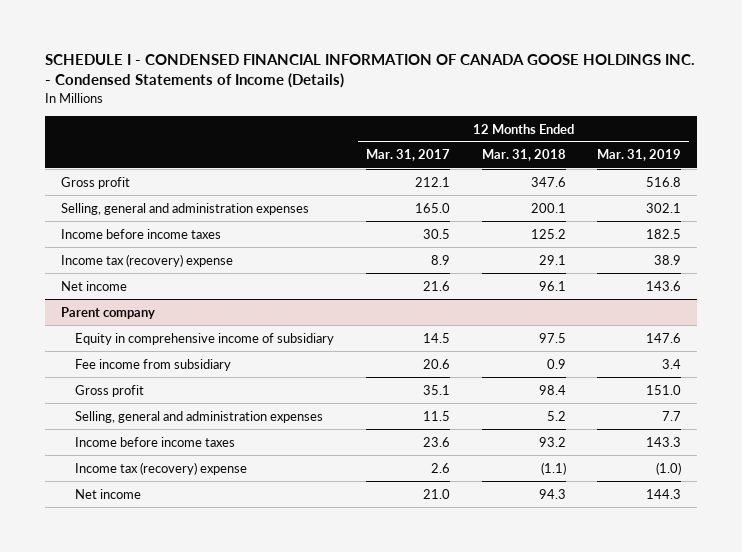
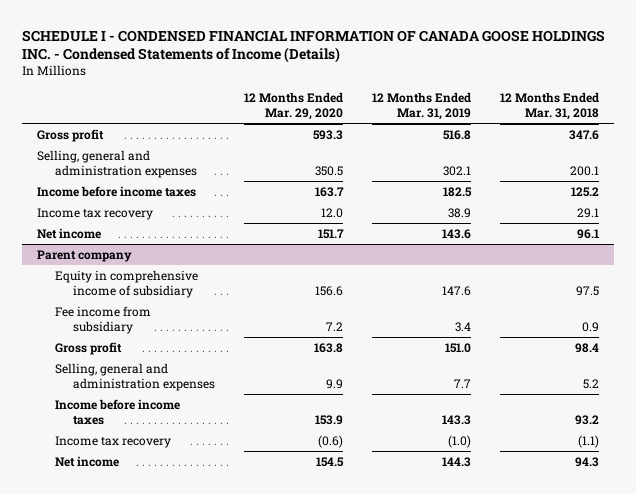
[366,149,451,162] Mar. 31, 2017 -> none
none -> [243,91,343,121] 12 Months Ended Mar. 29, 2020
[60,253,233,267] Income tax (recovery) expense -> [36,207,153,220] Income tax recovery
[75,461,248,475] Income tax (recovery) expense -> [54,435,171,448] Income tax recovery

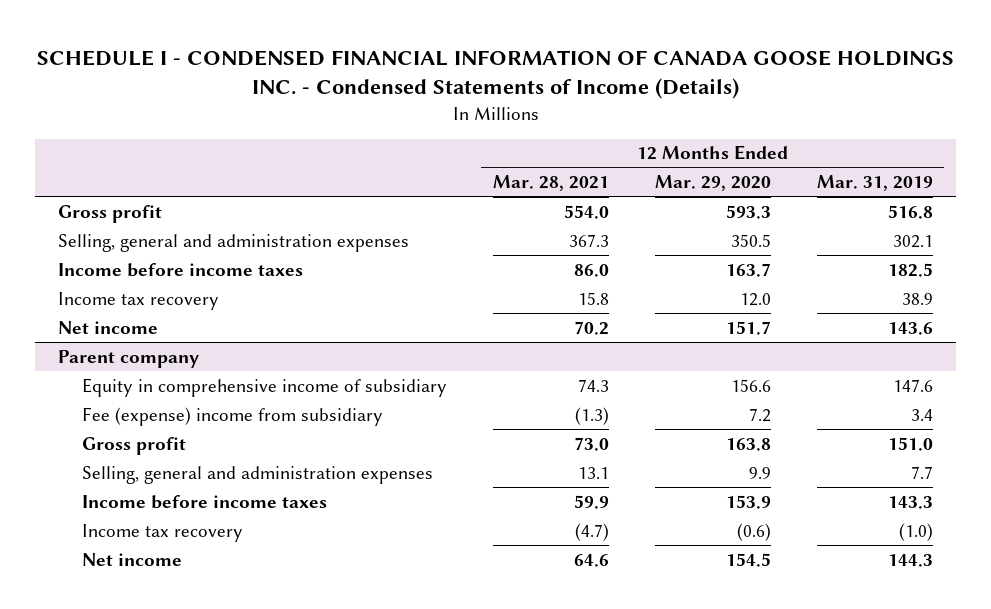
[500,91,600,121] 12 Months Ended Mar. 31, 2018 -> none
none -> [492,175,609,192] Mar. 28, 2021
[54,305,151,334] Fee income from subsidiary -> [82,406,384,426] Fee (expense) income from subsidiary

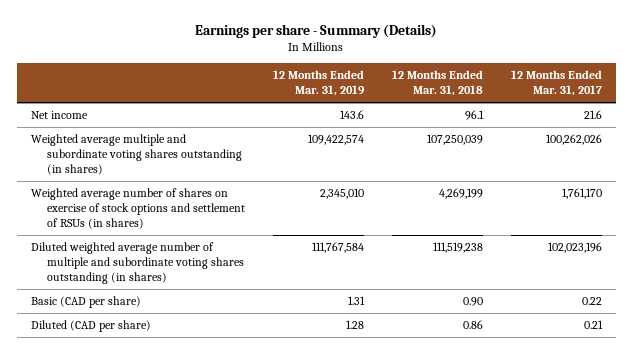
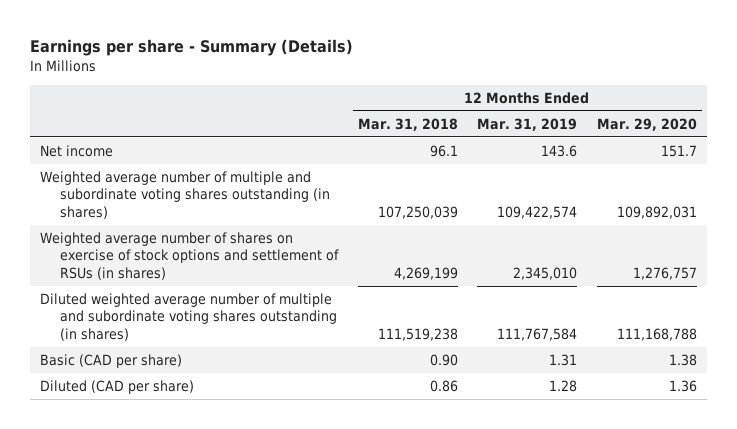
[510,70,602,97] 12 Months Ended Mar. 31, 2017 -> none
none -> [597,118,698,132] Mar. 29, 2020
[30,134,243,176] Weighted average multiple and subordinate voting shares outstanding (in shares) -> [39,171,330,219] Weighted average number of multiple and subordinate voting shares outstanding (in shares)

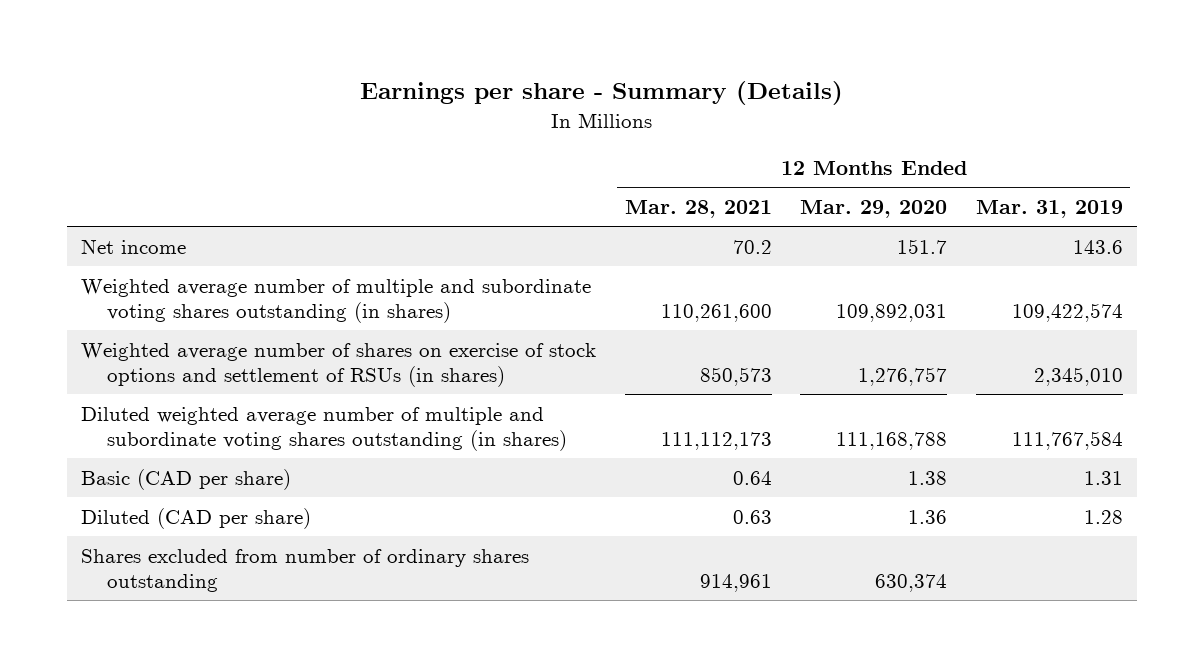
[357,118,458,132] Mar. 31, 2018 -> none
none -> [624,199,772,218] Mar. 28, 2021
none -> [80,548,529,593] Shares excluded from number of ordinary shares outstanding

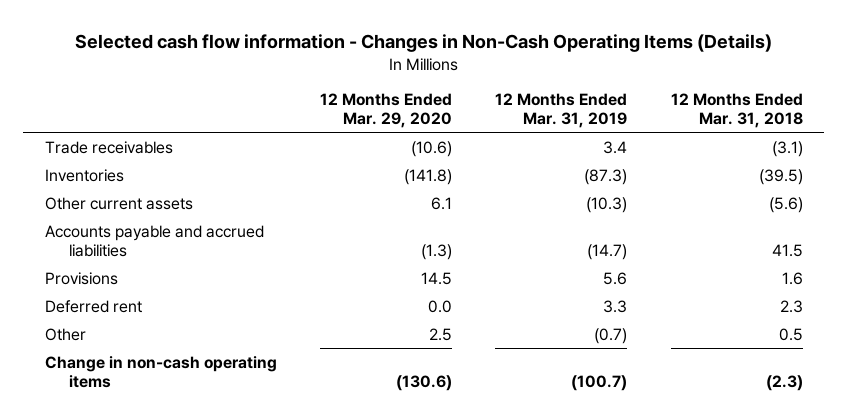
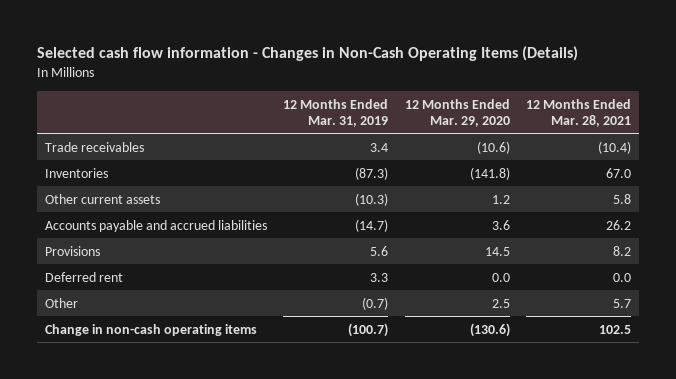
[670,93,803,129] 12 Months Ended Mar. 31, 2018 -> none
none -> [525,98,631,127] 12 Months Ended Mar. 28, 2021
[431,196,453,210] 6.1 -> [491,194,510,204] 1.2
[421,243,453,260] (1.3) -> [491,219,510,230] 3.6

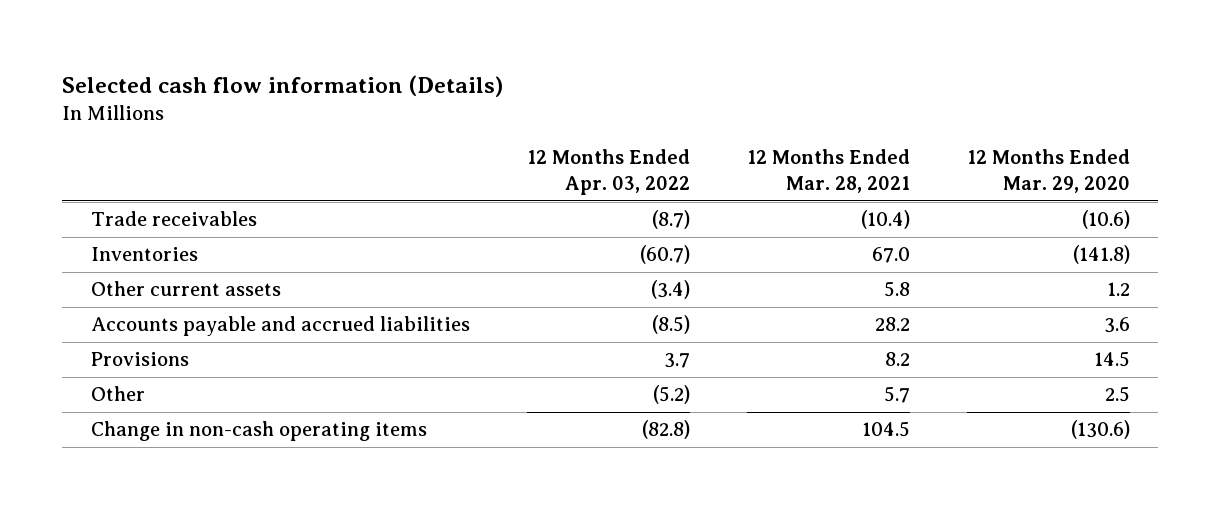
[36,46,578,62] Selected cash flow information - Changes in Non-Cash Operating Items (Details) -> [62,75,504,98] Selected cash flow information (Details)
[283,98,389,127] 12 Months Ended Mar. 31, 2019 -> none
none -> [526,149,690,196] 12 Months Ended Apr. 03, 2022
[605,219,631,230] 26.2 -> [874,317,910,332] 28.2
[45,271,124,282] Deferred rent -> none
[598,324,631,334] 102.5 -> [861,421,910,438] 104.5

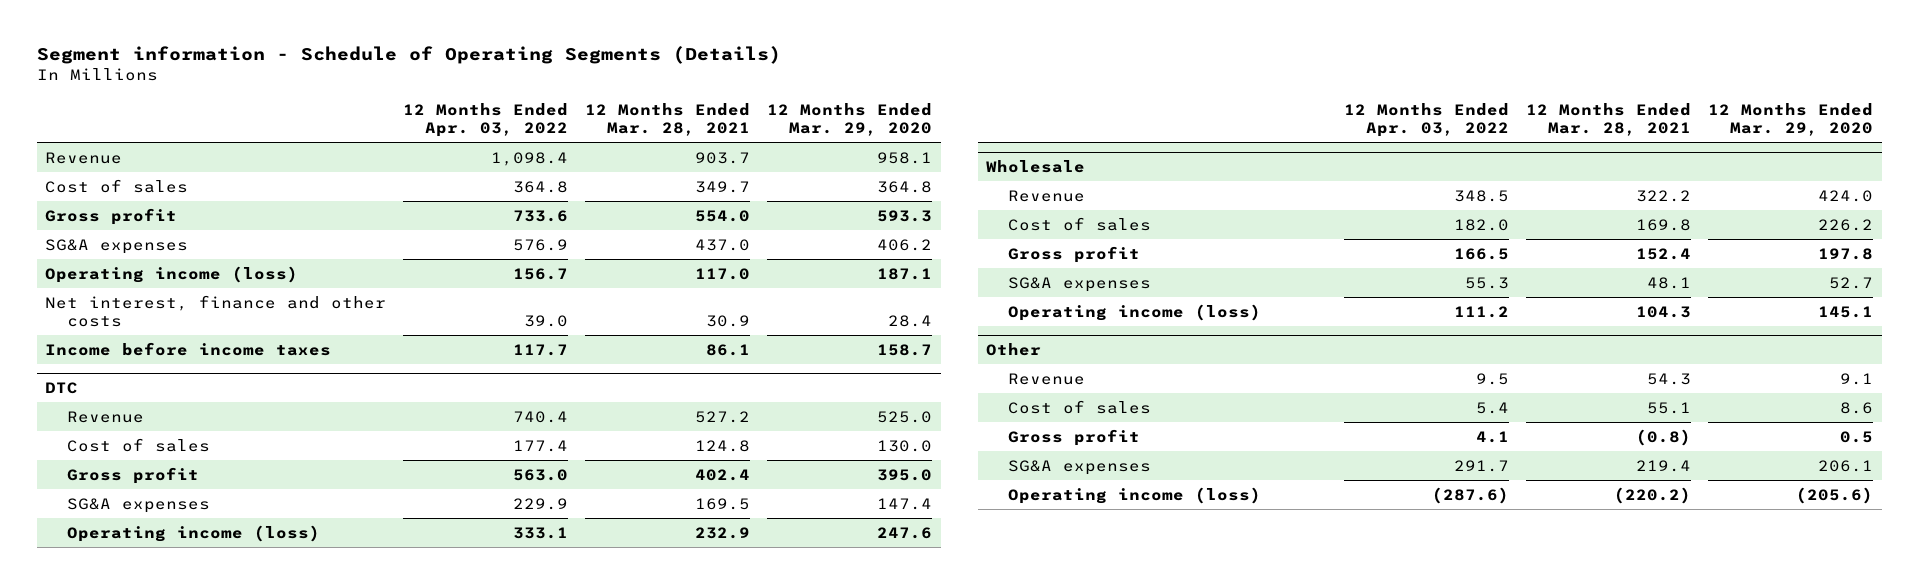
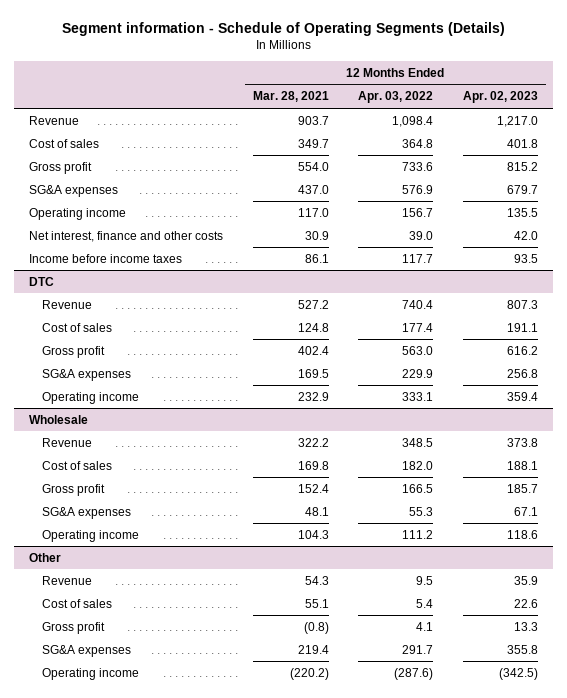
[767,102,933,136] 12 Months Ended Mar. 29, 2020 -> none
none -> [463,91,539,104] Apr. 02, 2023
[45,265,299,283] Operating income (loss) -> [28,207,126,220] Operating income
[67,524,321,542] Operating income (loss) -> [42,391,140,404] Operating income
[1008,303,1262,321] Operating income (loss) -> [42,529,140,542] Operating income
[1008,486,1262,504] Operating income (loss) -> [42,667,140,680] Operating income

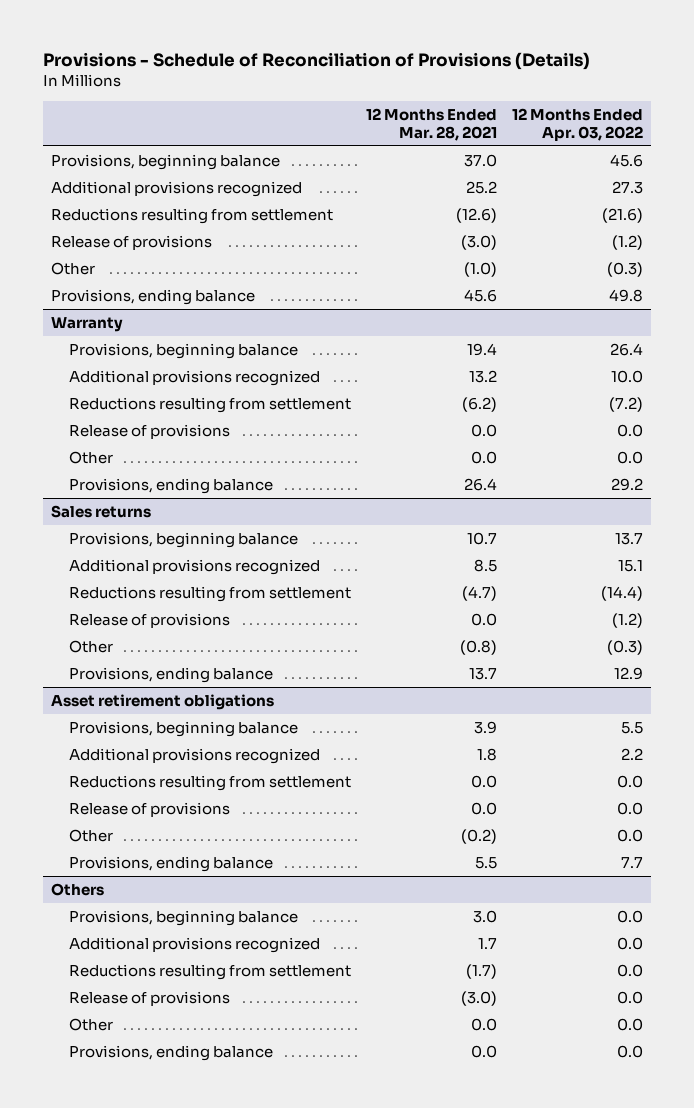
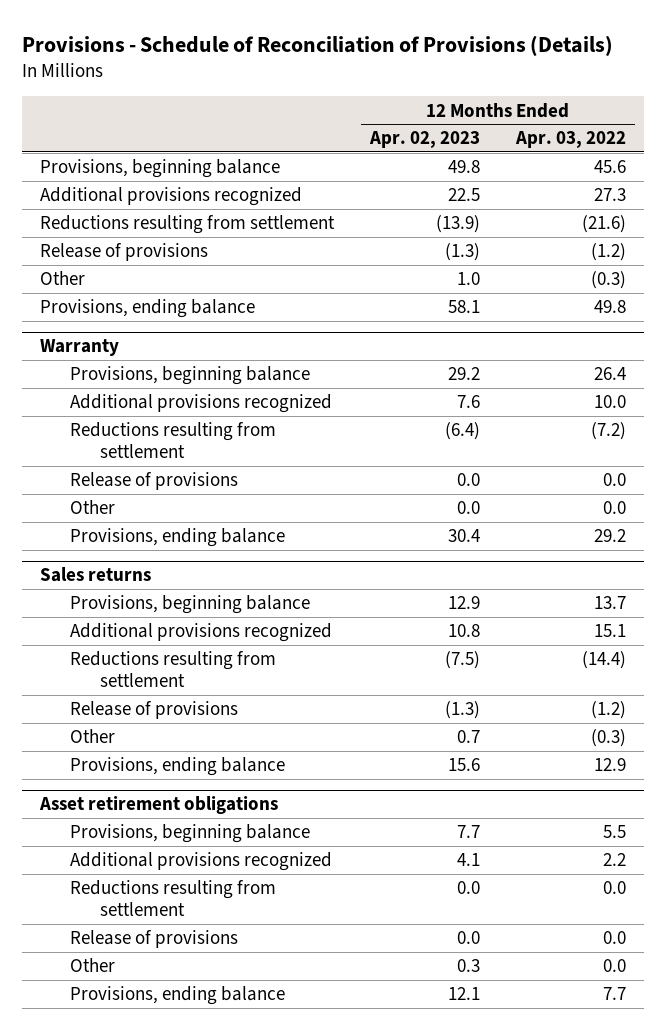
[365,108,497,141] 12 Months Ended Mar. 28, 2021 -> none
none -> [369,131,481,149] Apr. 02, 2023
[51,883,105,897] Others -> none
[68,910,298,927] Provisions, beginning balance -> none
[68,937,320,954] Additional provisions recognized -> none
[68,964,351,981] Reductions resulting from settlement -> none
[68,991,230,1007] Release of provisions -> none
[68,1018,113,1032] Other -> none
[68,1045,273,1062] Provisions, ending balance -> none

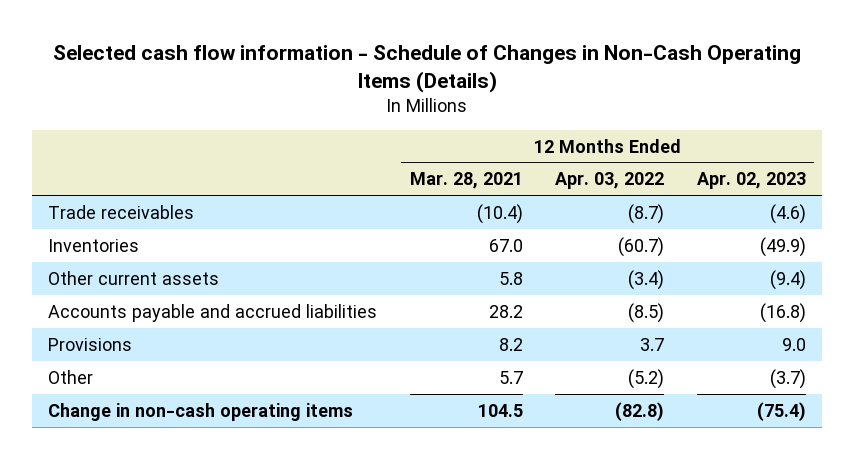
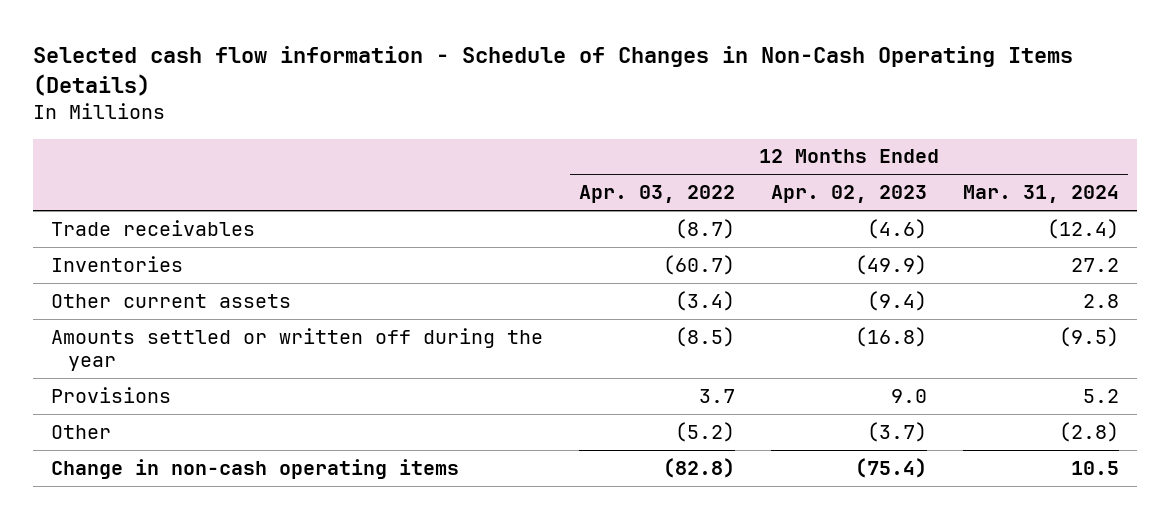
[409,172,523,190] Mar. 28, 2021 -> none
none -> [962,185,1119,204] Mar. 31, 2024
[47,303,377,322] Accounts payable and accrued liabilities -> [51,327,544,372] Amounts settled or written off during the year

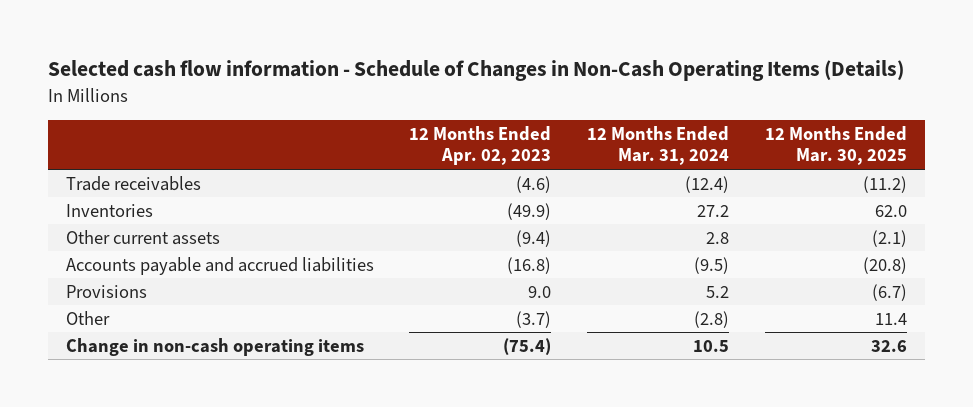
[579,185,736,204] Apr. 03, 2022 -> none
none -> [765,125,908,166] 12 Months Ended Mar. 30, 2025
[51,327,544,372] Amounts settled or written off during the year -> [65,256,374,275] Accounts payable and accrued liabilities

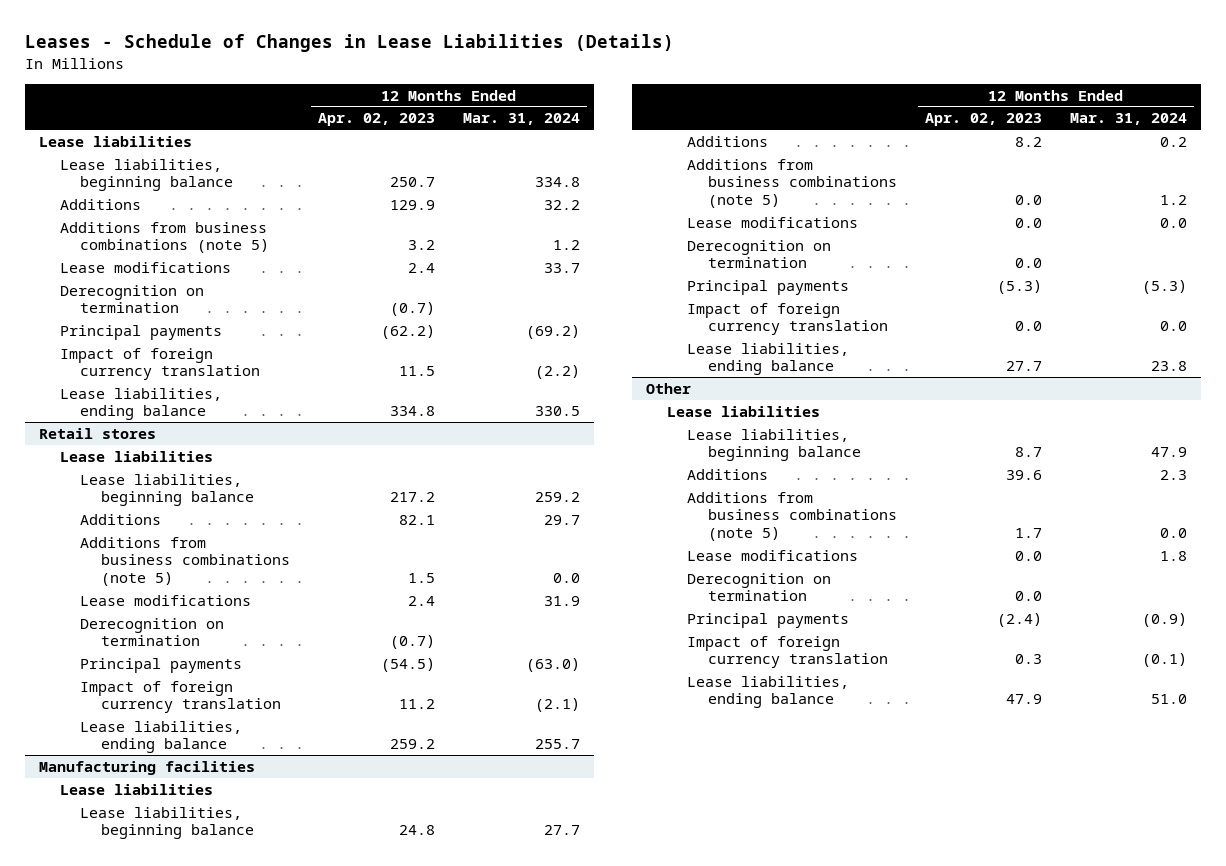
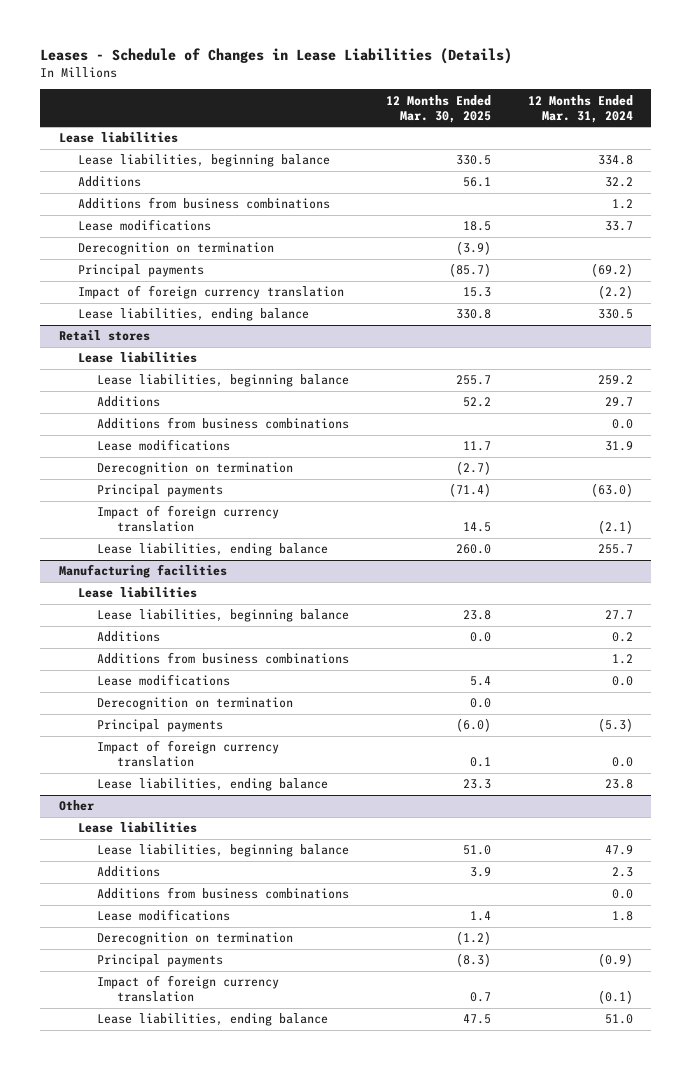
[318,113,436,127] Apr. 02, 2023 -> none
none -> [385,94,491,123] 12 Months Ended Mar. 30, 2025
[59,221,270,254] Additions from business combinations (note 5) -> [78,197,331,210] Additions from business combinations
[80,536,291,586] Additions from business combinations (note 5) -> [97,417,350,430] Additions from business combinations
[687,158,897,208] Additions from business combinations (note 5) -> [97,652,350,665] Additions from business combinations
[687,491,897,541] Additions from business combinations (note 5) -> [97,887,350,900] Additions from business combinations

